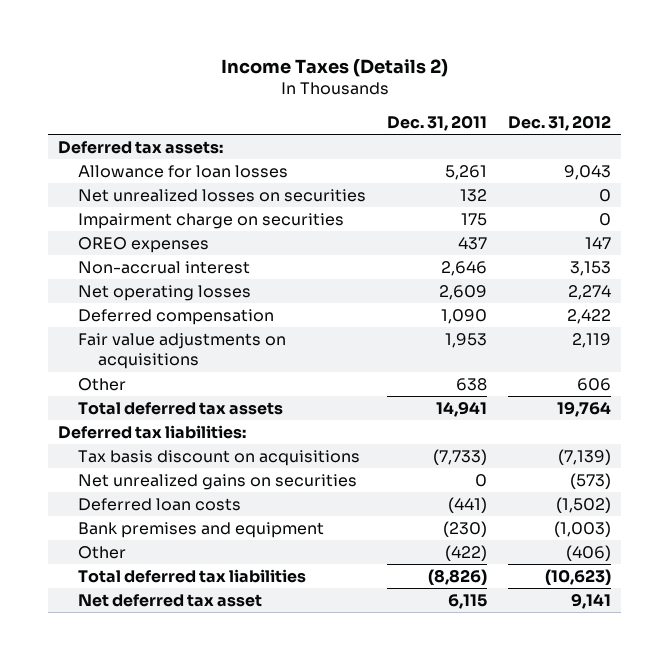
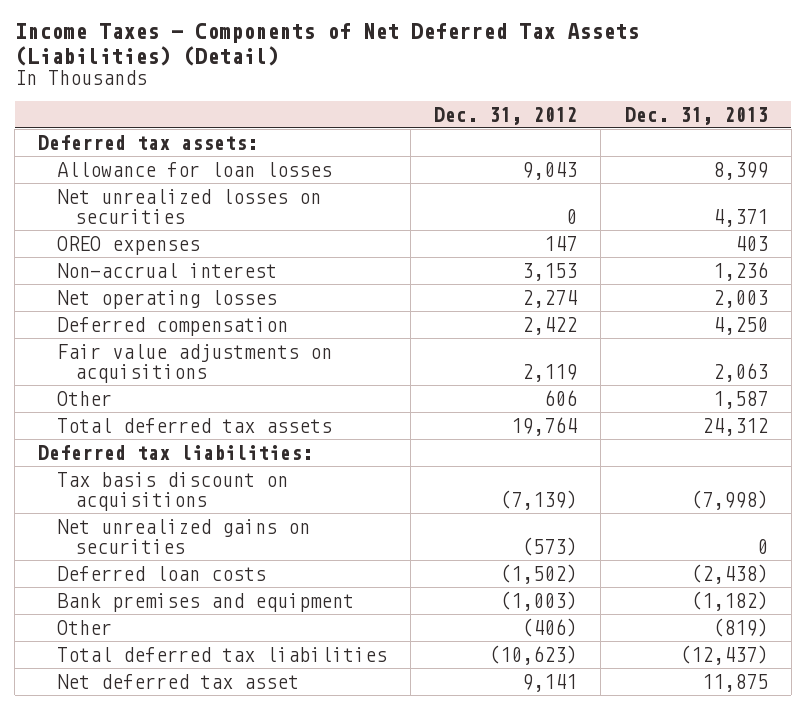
[220,58,448,77] Income Taxes (Details 2) -> [14,23,639,66] Income Taxes - Components of Net Deferred Tax Assets (Liabilities) (Detail)
[387,114,488,131] Dec. 31, 2011 -> none
none -> [624,106,768,125] Dec. 31, 2013
[78,212,345,229] Impairment charge on securities -> none

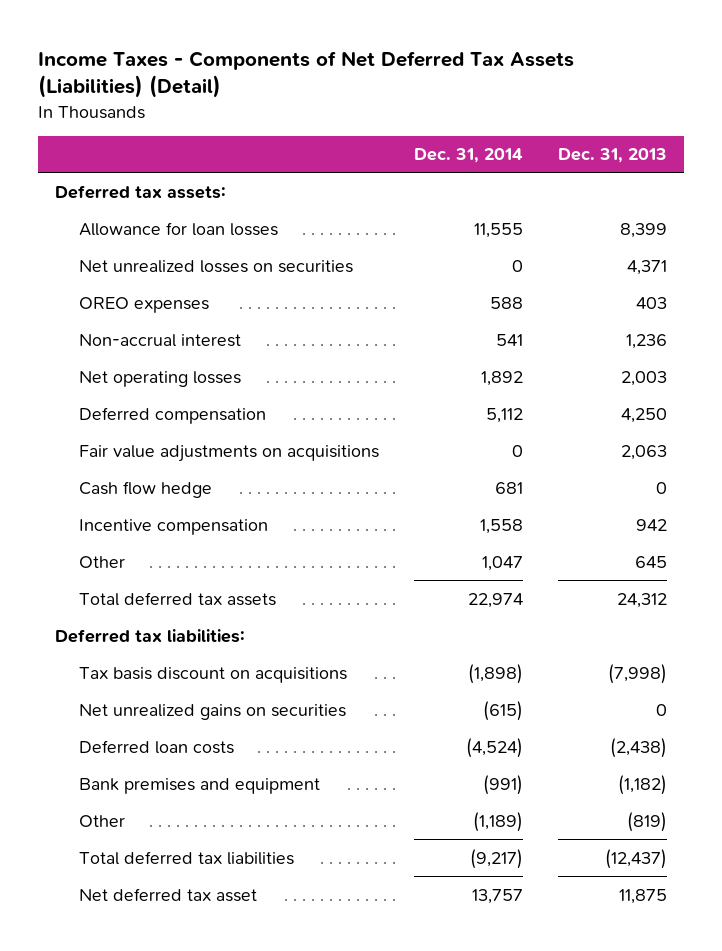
[434,106,578,125] Dec. 31, 2012 -> none
none -> [413,148,523,164] Dec. 31, 2014
none -> [78,480,212,498] Cash flow hedge
none -> [78,518,268,535] Incentive compensation
[712,390,768,409] 1,587 -> [634,555,667,568] 645

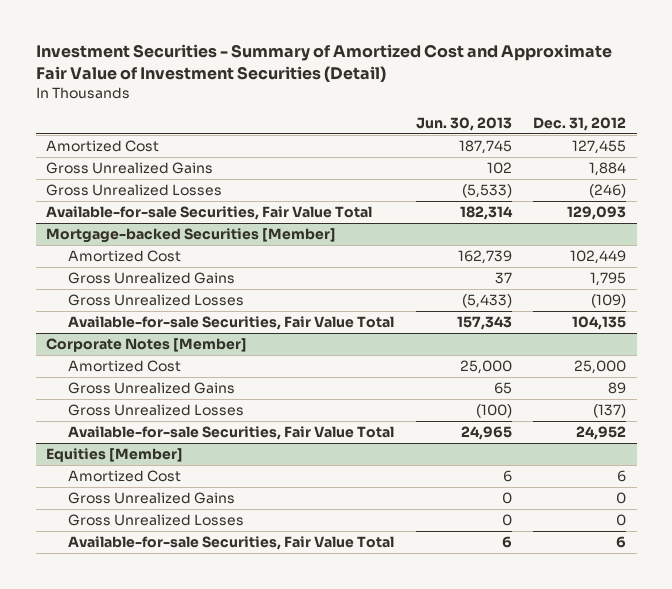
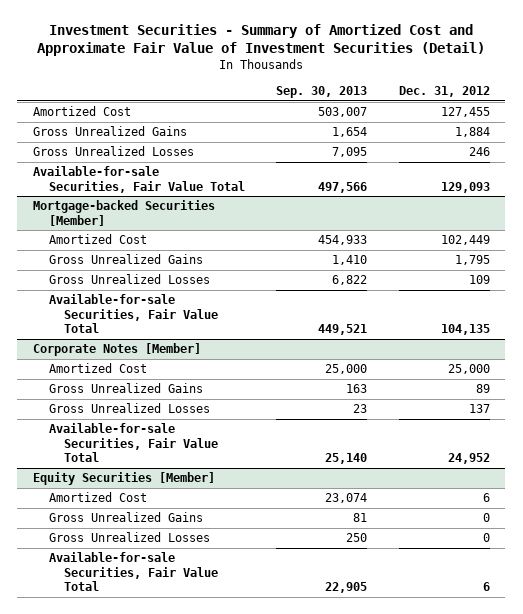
[415,116,512,131] Jun. 30, 2013 -> none
none -> [276,86,368,99] Sep. 30, 2013
[588,184,626,199] (246) -> [468,147,490,157] 246
[590,294,626,309] (109) -> [468,275,490,285] 109
[592,404,626,419] (137) -> [468,404,490,414] 137
[46,448,184,463] Equities [Member] -> none
none -> [33,472,216,486] Equity Securities [Member]

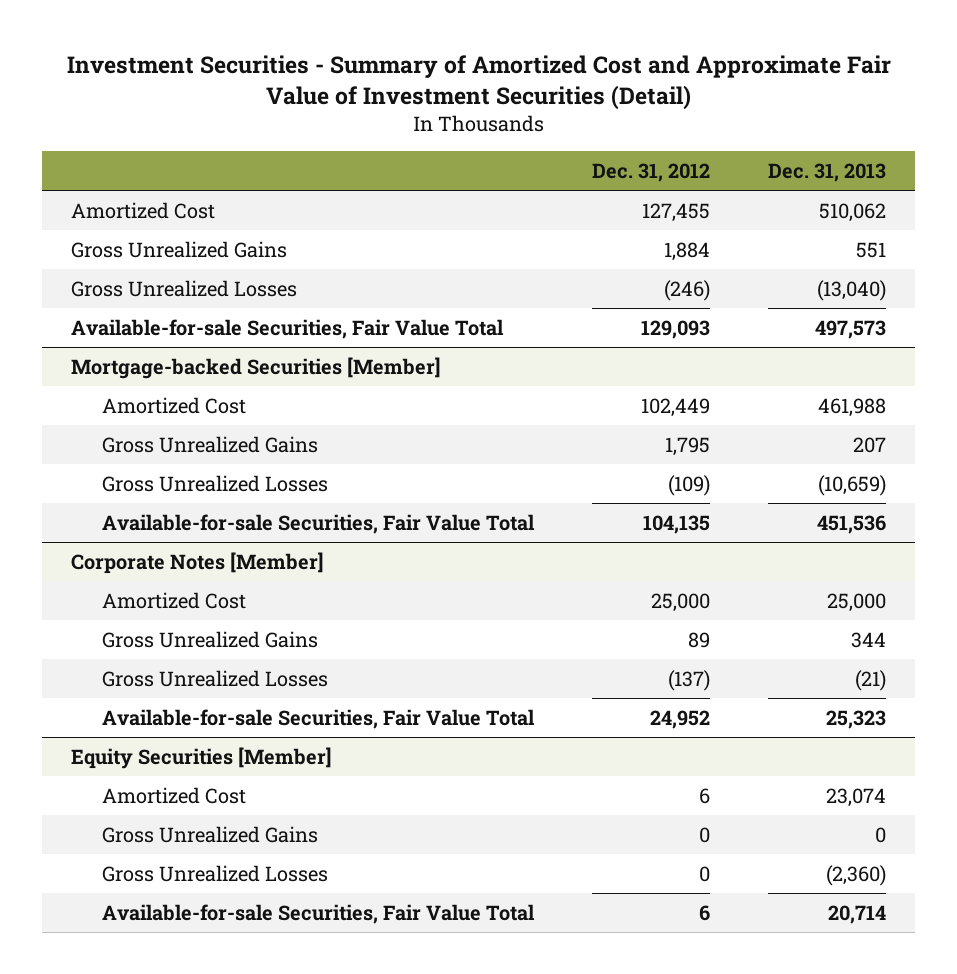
[276,86,368,99] Sep. 30, 2013 -> none
none -> [768,162,887,182] Dec. 31, 2013
[468,147,490,157] 246 -> [664,279,711,301] (246)
[468,275,490,285] 109 -> [668,474,711,496] (109)
[468,404,490,414] 137 -> [668,669,711,691] (137)

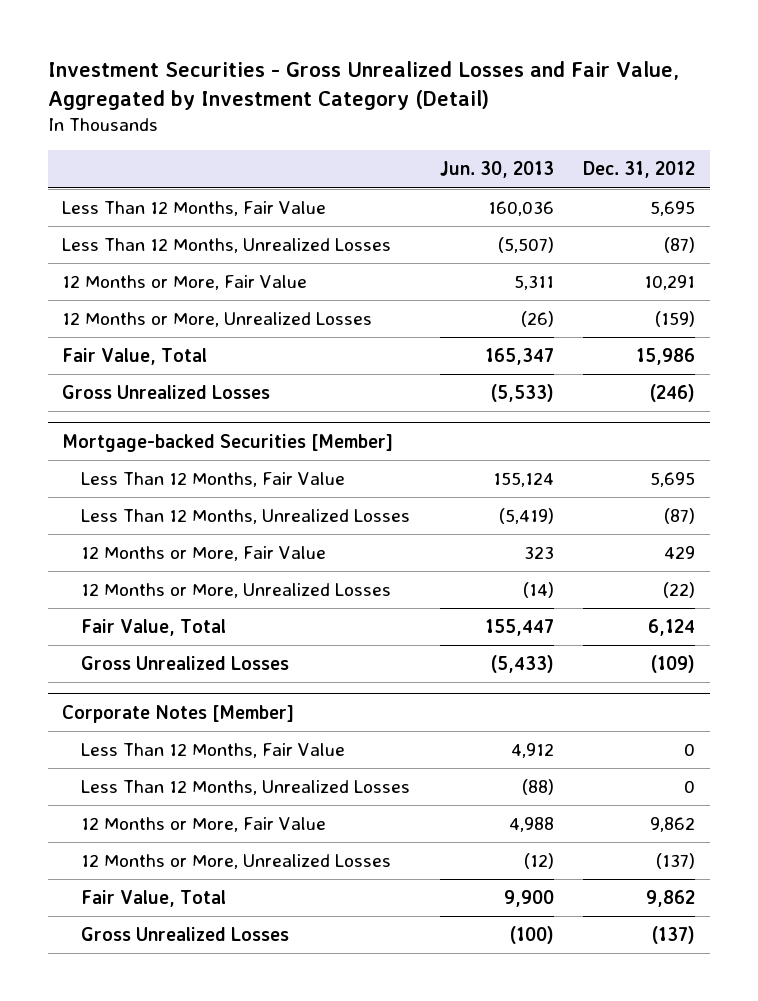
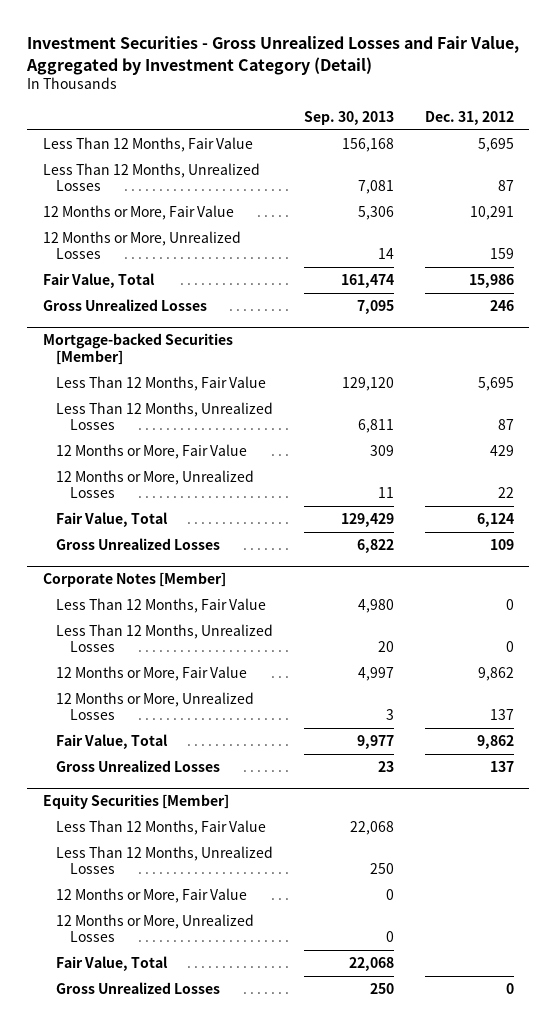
[439,161,554,179] Jun. 30, 2013 -> none
none -> [304,110,395,125] Sep. 30, 2013
[664,237,696,254] (87) -> [497,180,514,192] 87
[655,311,696,328] (159) -> [489,248,514,260] 159
[650,384,696,403] (246) -> [489,300,514,312] 246
[664,508,696,525] (87) -> [497,419,514,431] 87
[663,582,696,599] (22) -> [497,487,514,499] 22
[651,655,696,674] (109) -> [489,539,514,551] 109
[656,853,696,870] (137) -> [489,709,514,721] 137
[652,926,696,945] (137) -> [489,761,514,773] 137
none -> [42,794,229,810] Equity Securities [Member]
none -> [56,820,267,836] Less Than 12 Months, Fair Value
none -> [56,846,274,875] Less Than 12 Months, Unrealized Losses
none -> [56,888,248,904] 12 Months or More, Fair Value
none -> [56,914,255,943] 12 Months or More, Unrealized Losses
none -> [56,956,169,972] Fair Value, Total
none -> [56,982,221,995] Gross Unrealized Losses

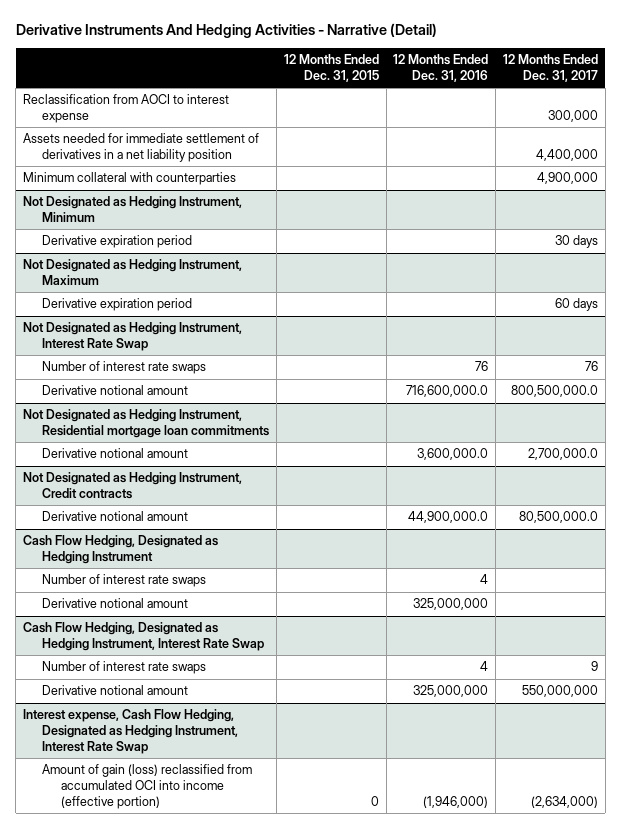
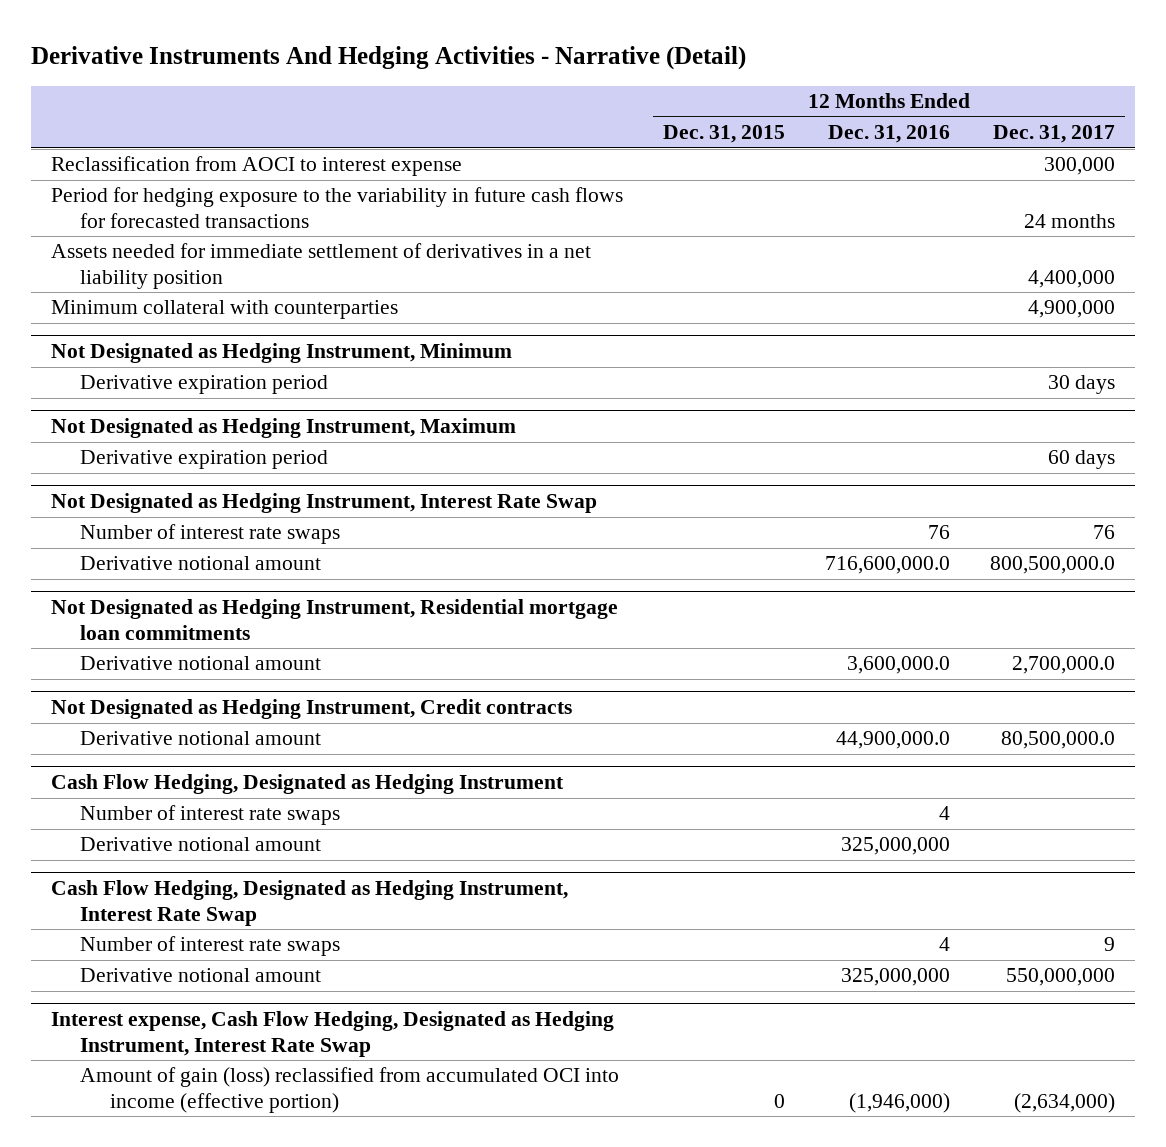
none -> [50,187,623,229] Period for hedging exposure to the variability in future cash flows for forecasted transactions

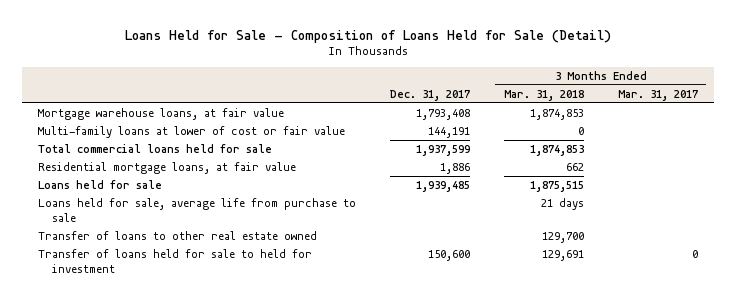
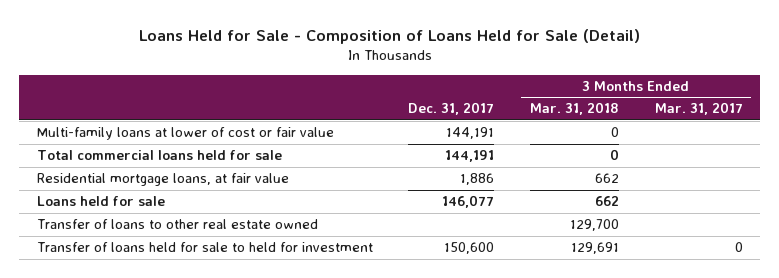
[38,107,285,120] Mortgage warehouse loans, at fair value -> none
[416,144,471,156] 1,937,599 -> [445,150,495,163] 144,191
[529,144,584,156] 1,874,853 -> [609,149,619,161] 0
[38,197,357,222] Loans held for sale, average life from purchase to sale -> none
[416,180,471,192] 1,939,485 -> [442,195,495,209] 146,077
[529,180,584,192] 1,875,515 -> [594,196,619,207] 662

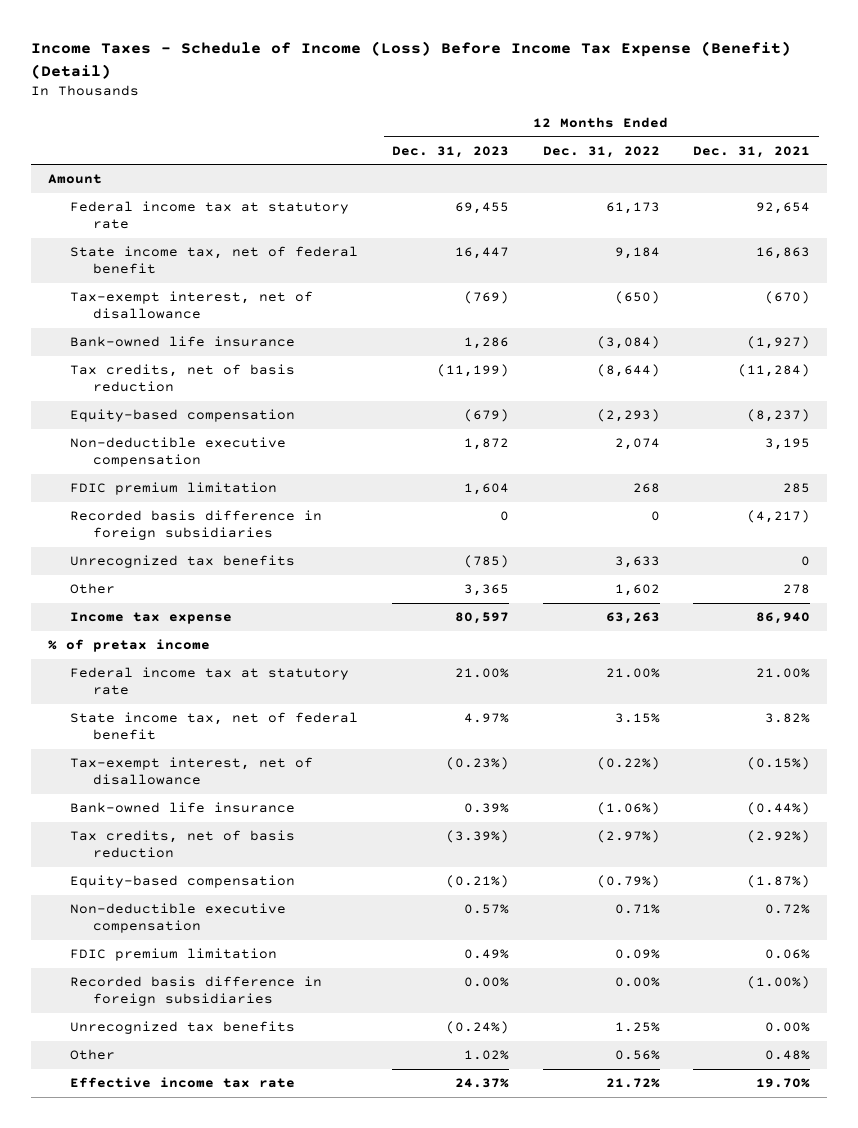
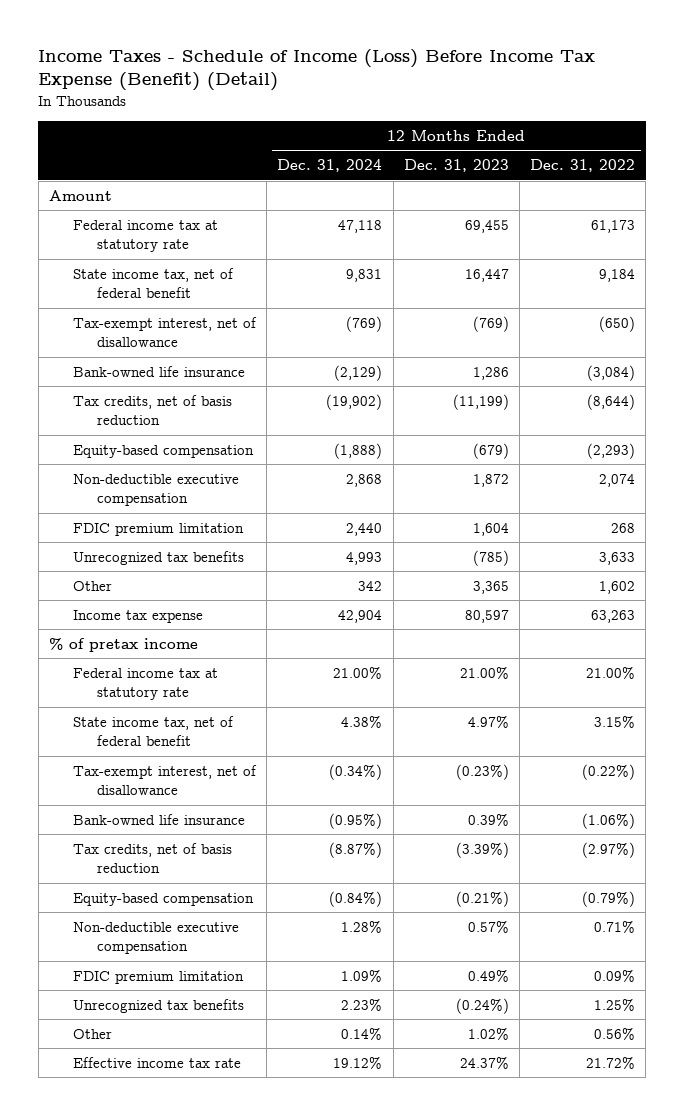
[693,145,811,158] Dec. 31, 2021 -> none
none -> [277,159,383,173] Dec. 31, 2024
[70,510,323,541] Recorded basis difference in foreign subsidiaries -> none
[70,976,323,1007] Recorded basis difference in foreign subsidiaries -> none

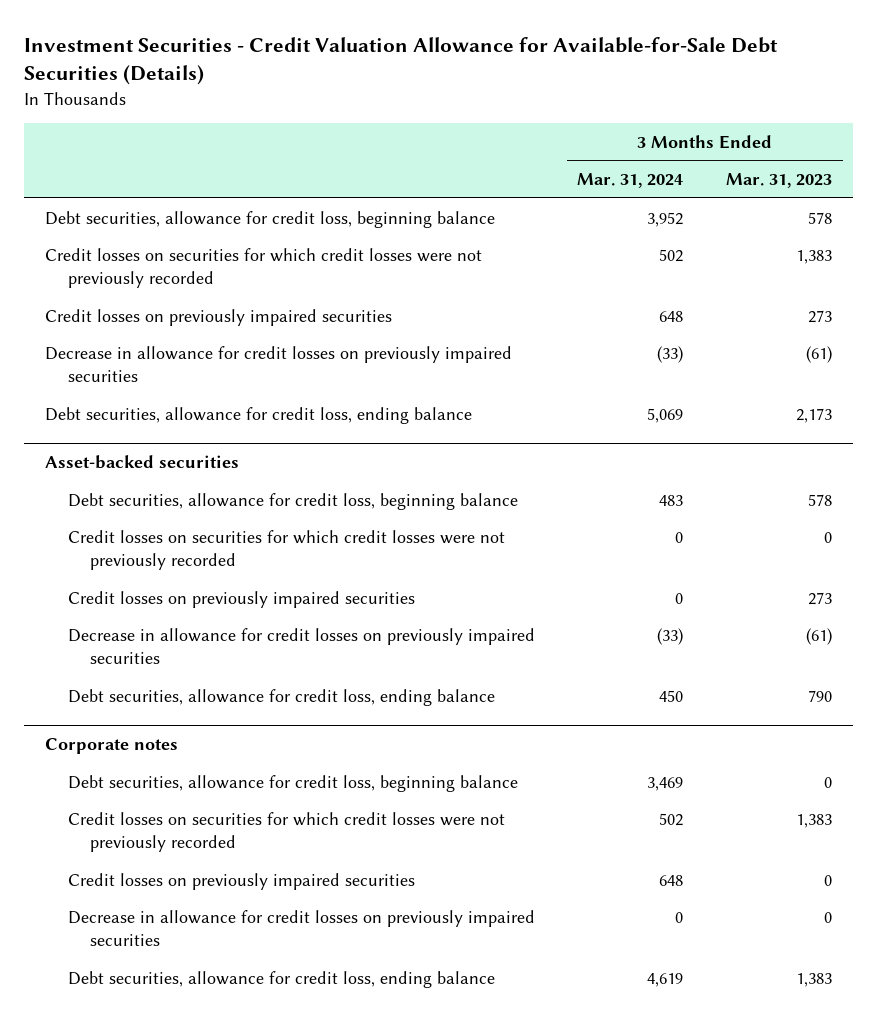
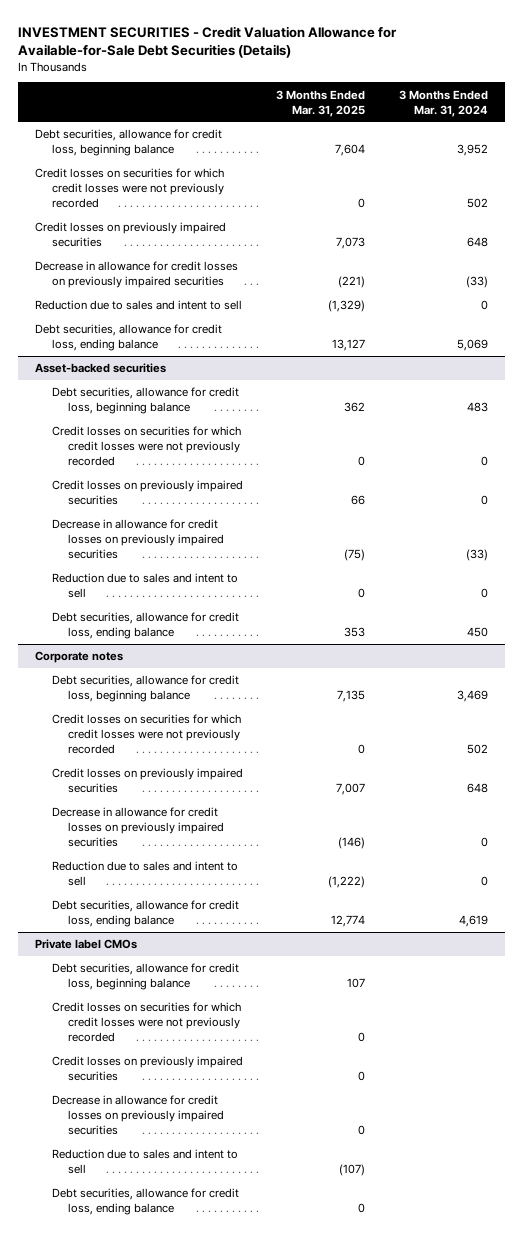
[23,37,778,86] Investment Securities - Credit Valuation Allowance for Available-for-Sale Debt Securities (Details) -> [18,25,398,58] INVESTMENT SECURITIES - Credit Valuation Allowance for Available-for-Sale Debt Securities (Details)
[726,172,833,188] Mar. 31, 2023 -> none
none -> [276,89,366,117] 3 Months Ended Mar. 31, 2025
none -> [35,300,243,311] Reduction due to sales and intent to sell
none -> [51,573,238,599] Reduction due to sales and intent to sell
none -> [51,861,238,887] Reduction due to sales and intent to sell
none -> [35,939,138,950] Private label CMOs
none -> [51,963,239,991] Debt securities, allowance for credit loss, beginning balance
none -> [51,1002,241,1043] Credit losses on securities for which credit losses were not previously recorded
none -> [51,1056,243,1082] Credit losses on previously impaired securities
none -> [51,1095,225,1136] Decrease in allowance for credit losses on previously impaired securities
none -> [51,1149,238,1175] Reduction due to sales and intent to sell
none -> [51,1188,239,1216] Debt securities, allowance for credit loss, ending balance

